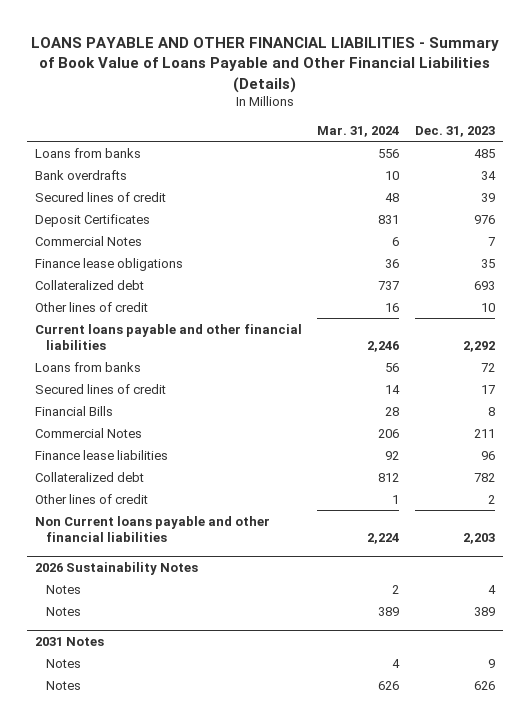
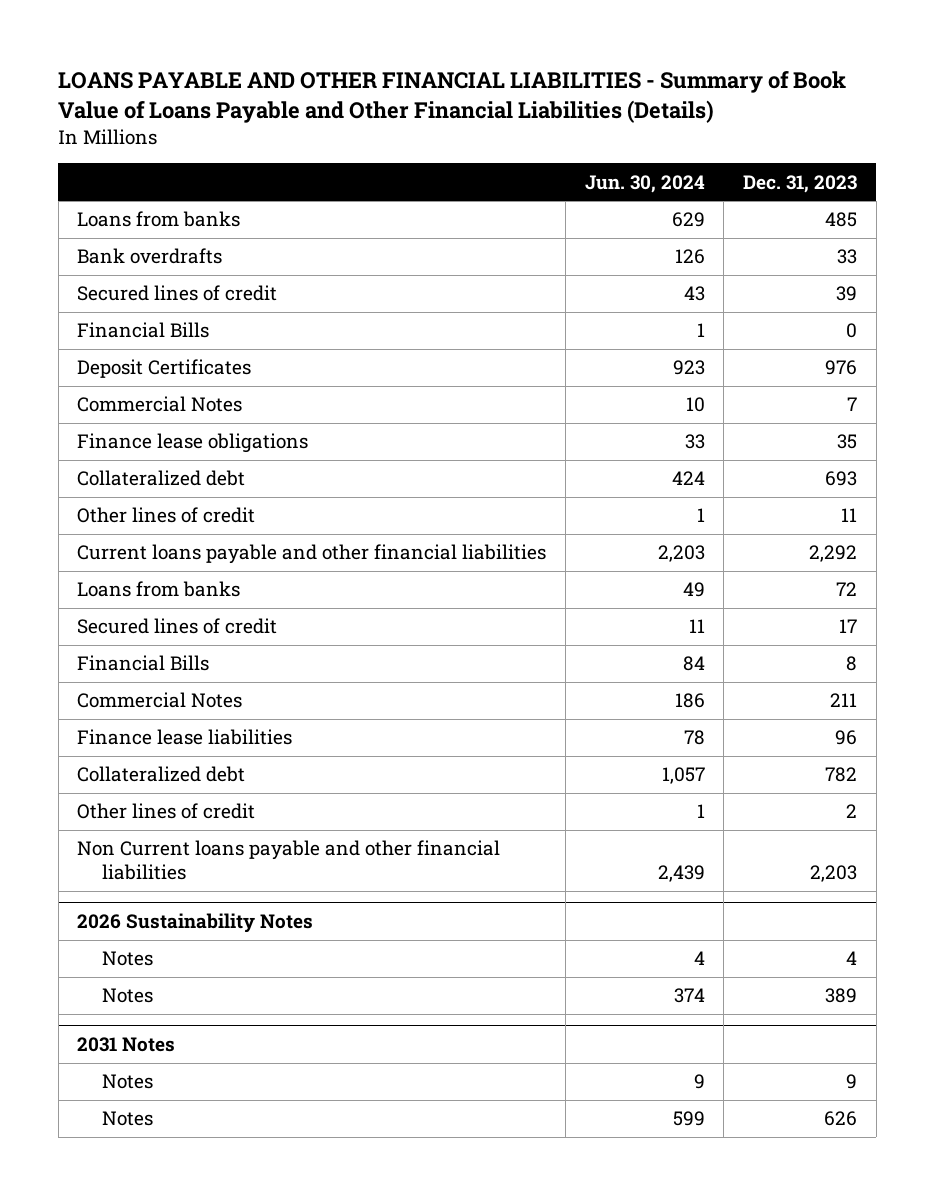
[317,126,400,138] Mar. 31, 2024 -> none
none -> [584,174,705,193] Jun. 30, 2024
[480,170,496,180] 34 -> [837,249,858,265] 33
none -> [77,322,210,339] Financial Bills
[480,302,495,312] 10 -> [841,508,858,523] 11

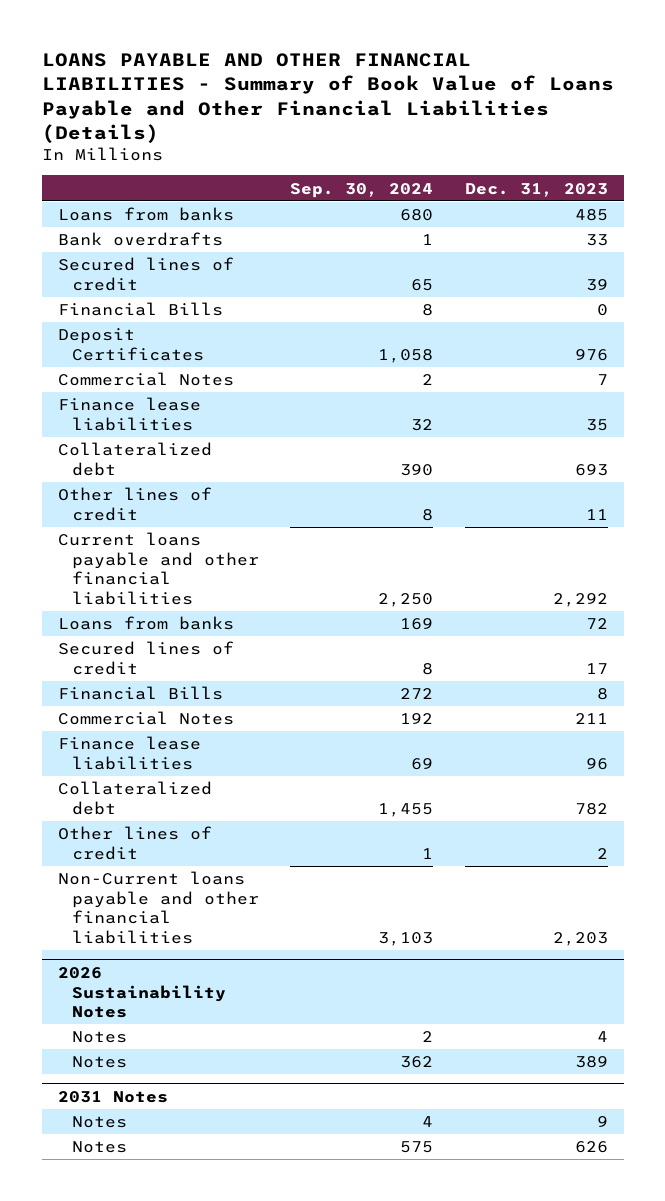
[584,174,705,193] Jun. 30, 2024 -> none
none -> [290,182,434,198] Sep. 30, 2024
[77,433,309,454] Finance lease obligations -> [57,397,201,431] Finance lease liabilities
[77,840,501,881] Non Current loans payable and other financial liabilities -> [57,871,259,945] Non-Current loans payable and other financial liabilities

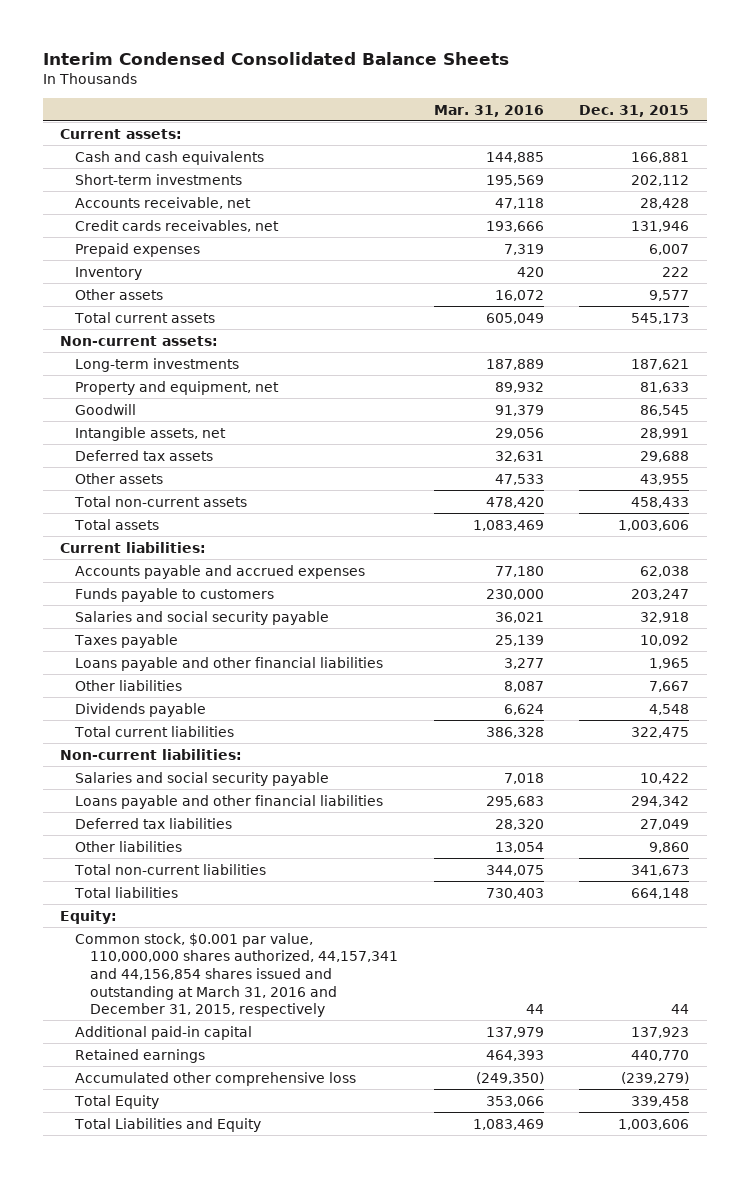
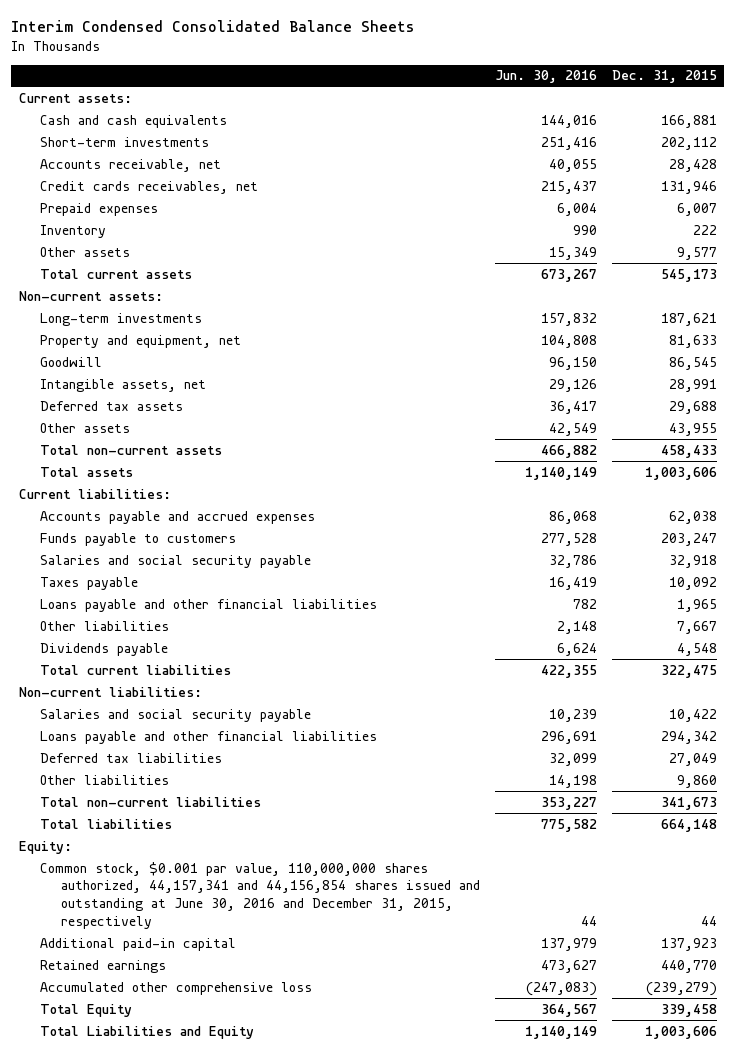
[433,104,544,117] Mar. 31, 2016 -> none
none -> [494,70,597,84] Jun. 30, 2016
[75,932,399,1018] Common stock, $0.001 par value, 110,000,000 shares authorized, 44,157,341 and 44,156,854 shares issued and outstanding at March 31, 2016 and December 31, 2015, respectively -> [39,861,480,929] Common stock, $0.001 par value, 110,000,000 shares authorized, 44,157,341 and 44,156,854 shares issued and outstanding at June 30, 2016 and December 31, 2015, respectively

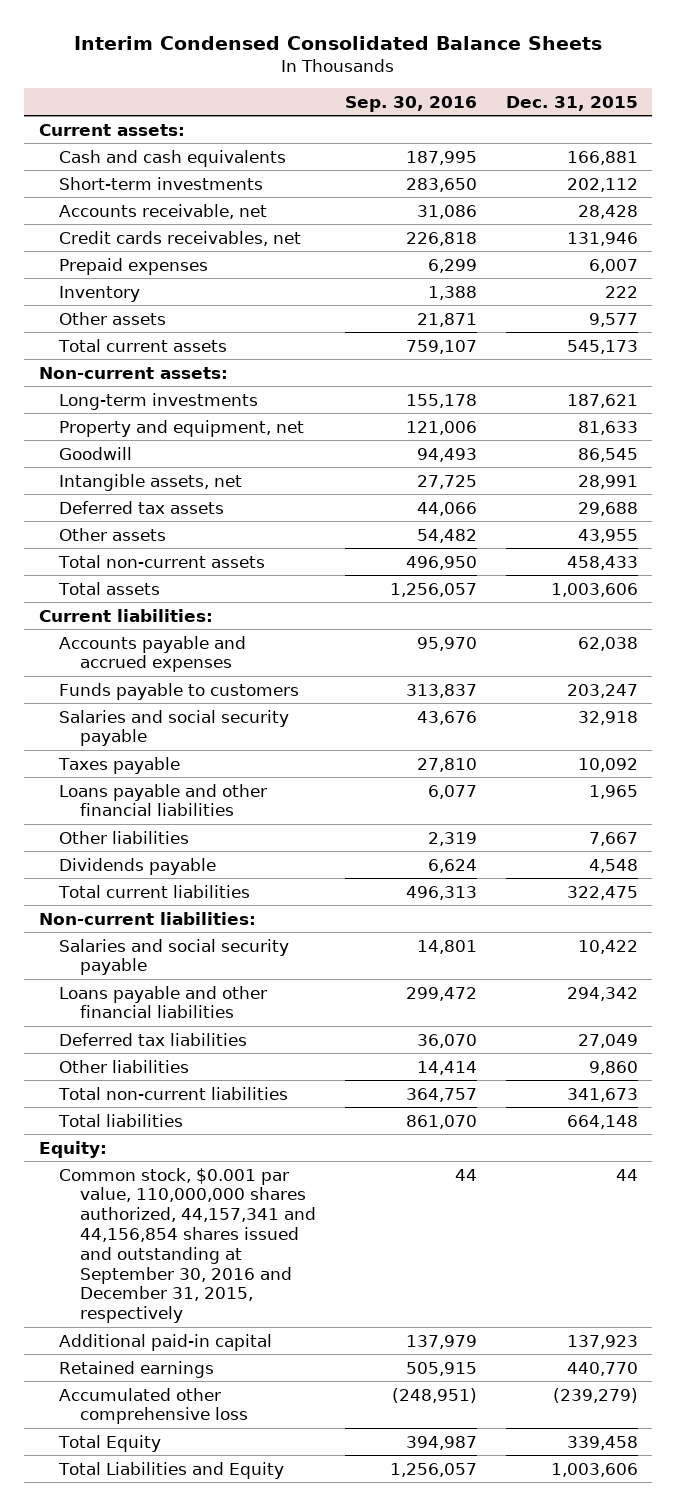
[494,70,597,84] Jun. 30, 2016 -> none
none -> [344,95,477,112] Sep. 30, 2016
[39,861,480,929] Common stock, $0.001 par value, 110,000,000 shares authorized, 44,157,341 and 44,156,854 shares issued and outstanding at June 30, 2016 and December 31, 2015, respectively -> [59,1167,316,1324] Common stock, $0.001 par value, 110,000,000 shares authorized, 44,157,341 and 44,156,854 shares issued and outstanding at September 30, 2016 and December 31, 2015, respectively

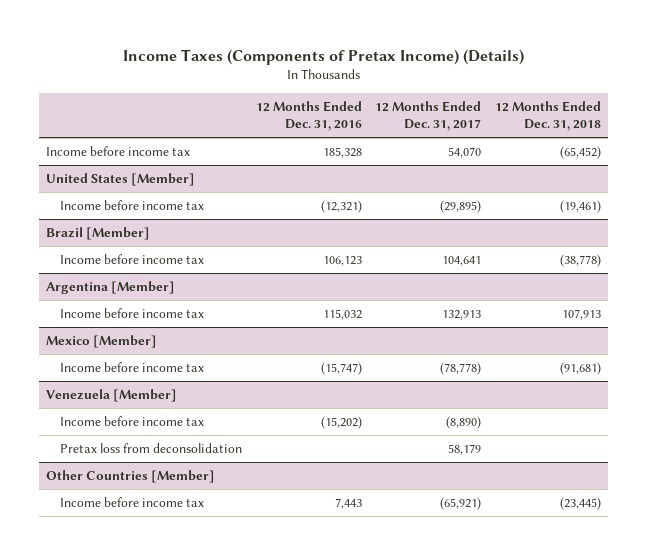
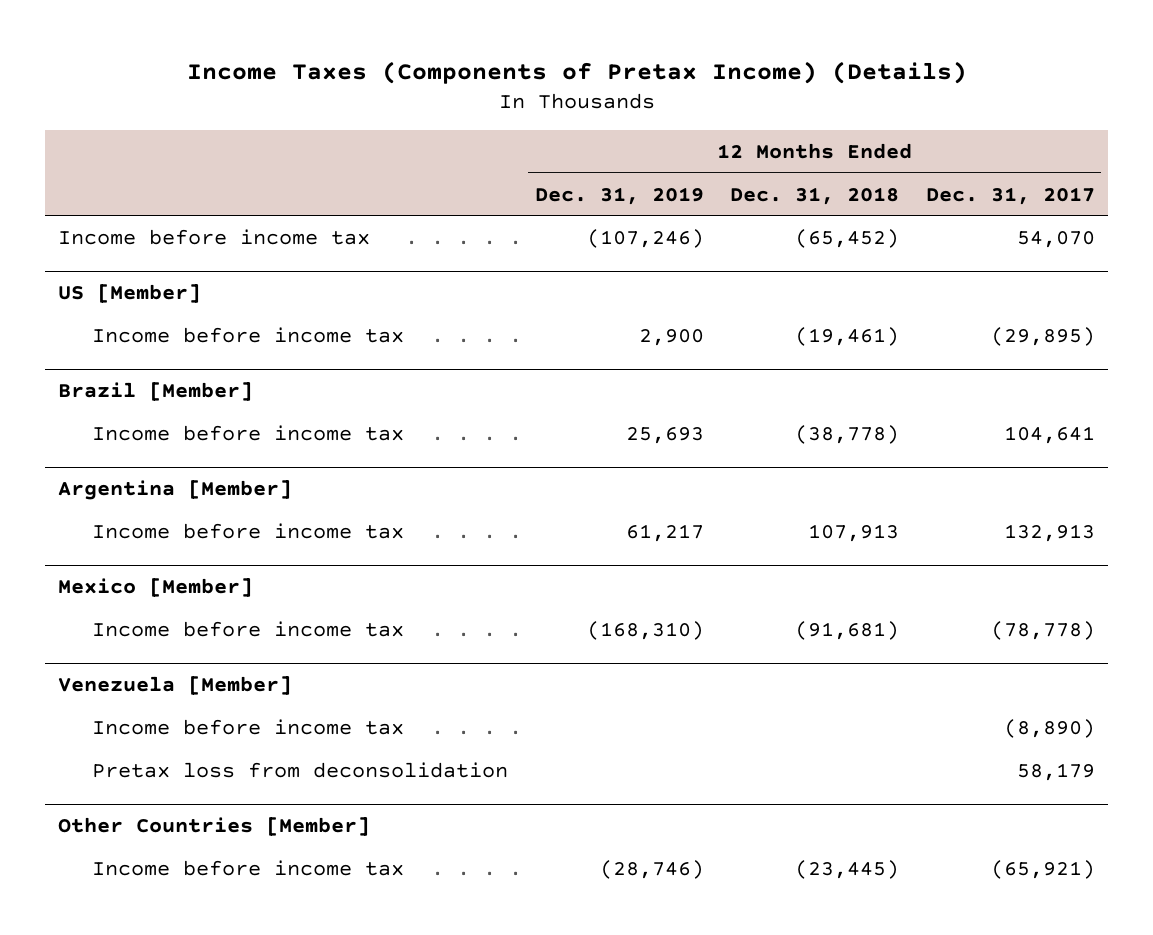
[255,100,362,132] 12 Months Ended Dec. 31, 2016 -> none
none -> [534,186,704,205] Dec. 31, 2019
[46,173,196,187] United States [Member] -> [58,284,202,304] US [Member]

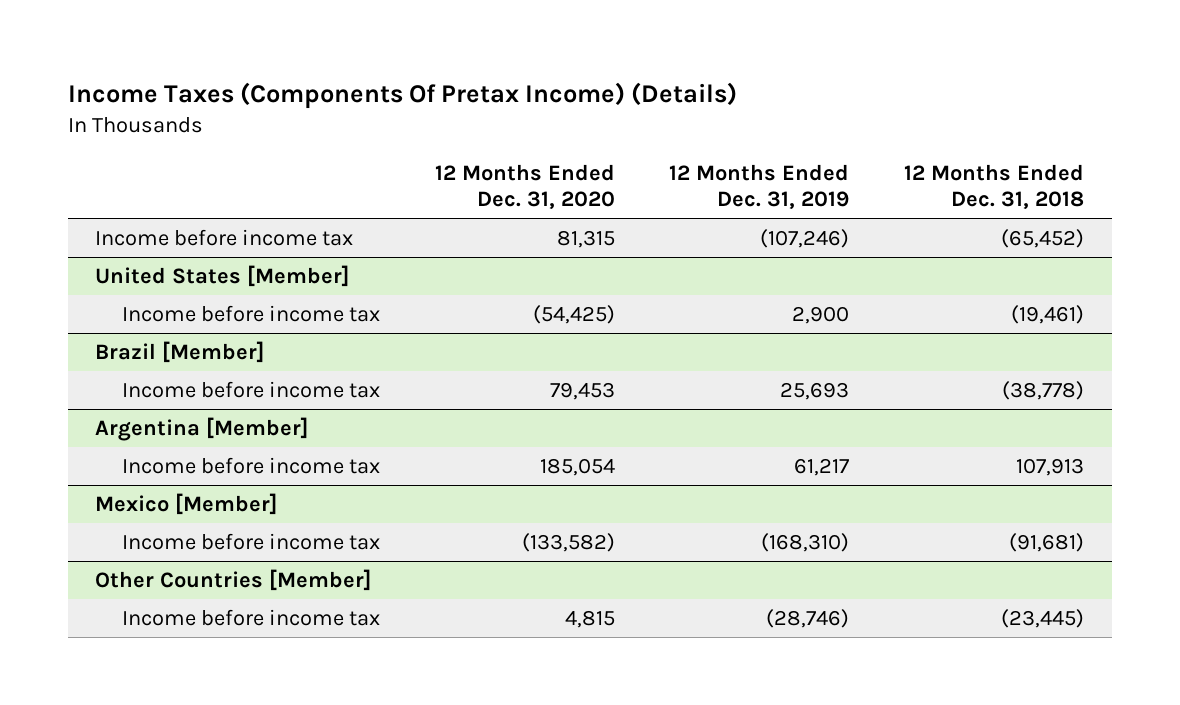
[186,61,967,85] Income Taxes (Components of Pretax Income) (Details) -> [68,82,738,110] Income Taxes (Components Of Pretax Income) (Details)
[925,186,1095,205] Dec. 31, 2017 -> none
none -> [434,164,615,209] 12 Months Ended Dec. 31, 2020
[58,284,202,304] US [Member] -> [95,264,350,287] United States [Member]
[58,676,293,696] Venezuela [Member] -> none
[92,718,405,735] Income before income tax -> none
[92,761,509,778] Pretax loss from deconsolidation -> none

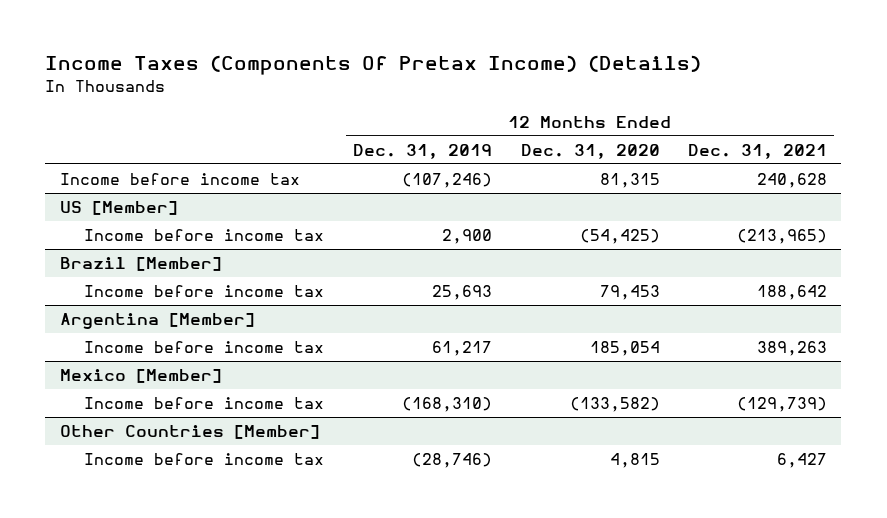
[904,164,1085,209] 12 Months Ended Dec. 31, 2018 -> none
none -> [688,143,828,159] Dec. 31, 2021
[95,264,350,287] United States [Member] -> [59,201,178,216] US [Member]

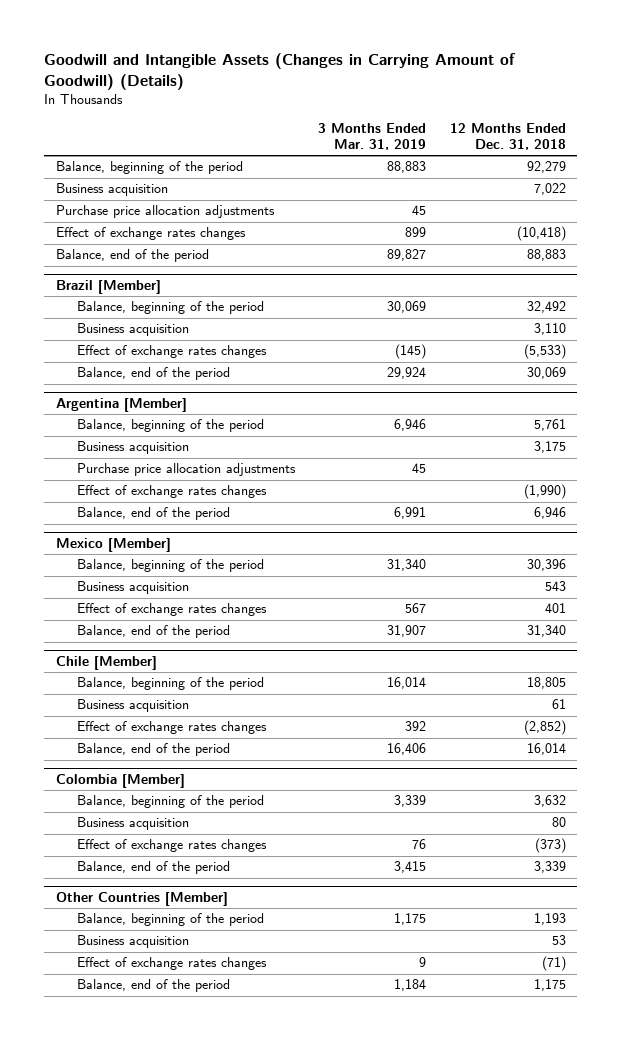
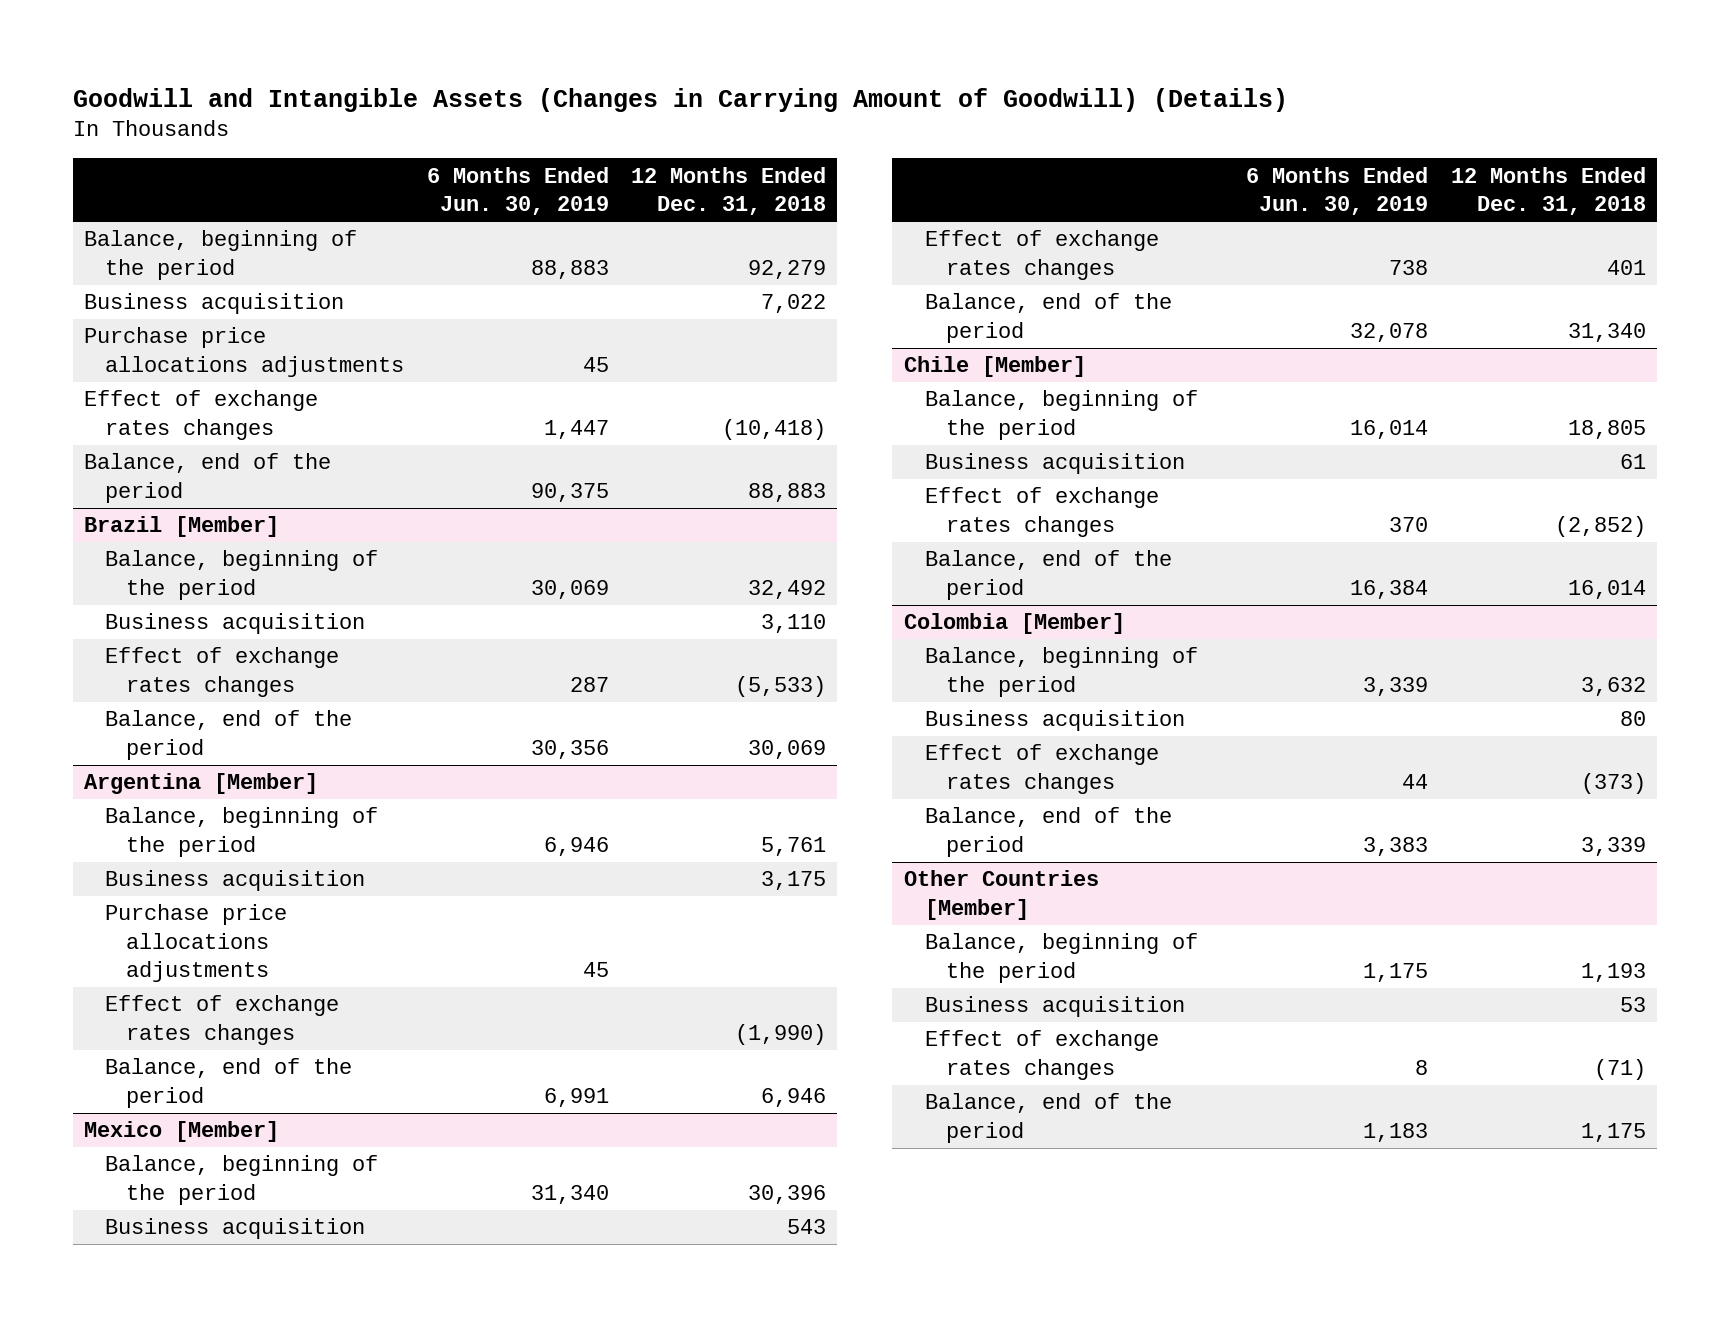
[318,123,427,151] 3 Months Ended Mar. 31, 2019 -> none
none -> [426,166,609,216] 6 Months Ended Jun. 30, 2019
[55,205,275,219] Purchase price allocation adjustments -> [83,327,405,377] Purchase price allocations adjustments
[77,463,297,477] Purchase price allocation adjustments -> [105,904,288,983] Purchase price allocations adjustments

